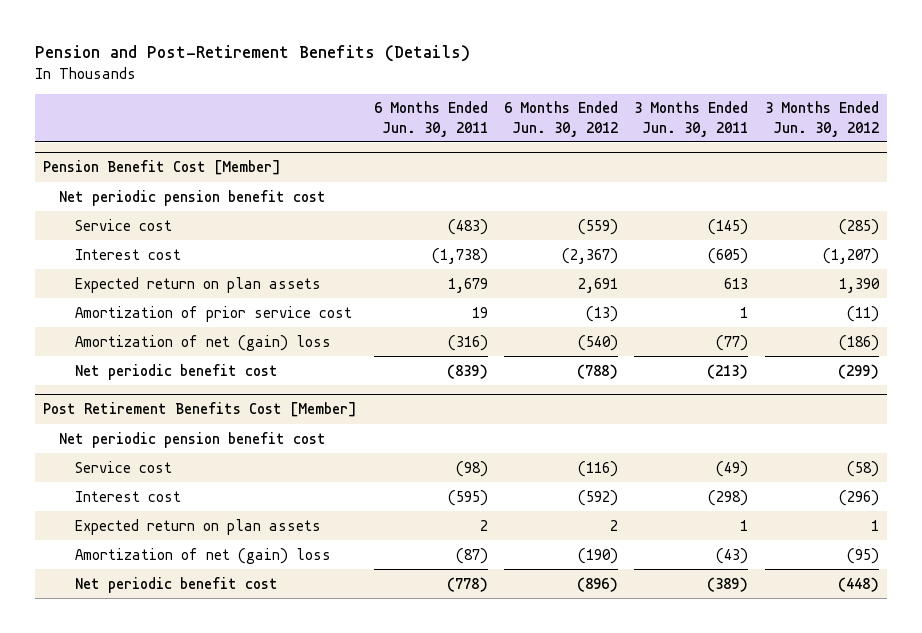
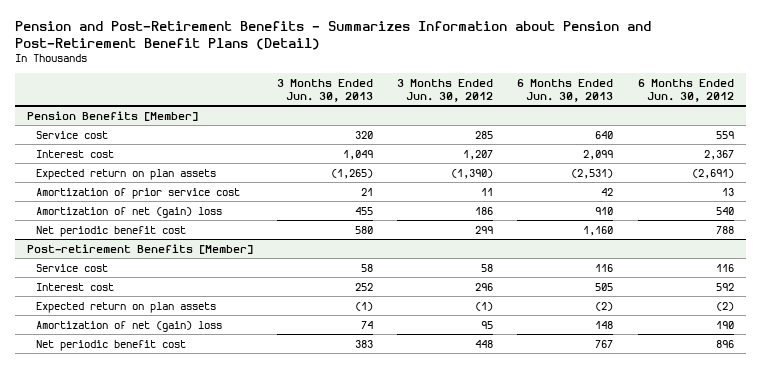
[35,45,471,63] Pension and Post-Retirement Benefits (Details) -> [14,21,651,50] Pension and Post-Retirement Benefits - Summarizes Information about Pension and Post-Retirement Benefit Plans (Detail)
[373,101,488,137] 6 Months Ended Jun. 30, 2011 -> none
[634,101,749,137] 3 Months Ended Jun. 30, 2011 -> none
none -> [276,78,373,102] 3 Months Ended Jun. 30, 2013
none -> [517,78,614,102] 6 Months Ended Jun. 30, 2013
[59,189,327,206] Net periodic pension benefit cost -> none
[59,431,327,448] Net periodic pension benefit cost -> none
[43,160,282,176] Pension Benefit Cost [Member] -> [26,110,198,121] Pension Benefits [Member]
[578,218,619,235] (559) -> [715,130,734,139] 559
[838,218,879,235] (285) -> [475,130,494,139] 285
[562,247,619,264] (2,367) -> [703,149,734,160] 2,367
[822,247,879,264] (1,207) -> [463,149,494,160] 1,207
[578,277,619,293] 2,691 -> [691,168,734,179] (2,691)
[838,277,880,293] 1,390 -> [451,168,494,179] (1,390)
[586,305,619,322] (13) -> [721,187,734,196] 13
[846,305,879,322] (11) -> [481,187,494,196] 11
[578,334,619,351] (540) -> [715,206,734,215] 540
[838,334,879,351] (186) -> [475,206,494,215] 186
[577,363,619,379] (788) -> [715,225,734,234] 788
[837,363,879,379] (299) -> [475,225,494,234] 299
[43,402,358,418] Post Retirement Benefits Cost [Member] -> [26,243,253,254] Post-retirement Benefits [Member]
[578,460,619,477] (116) -> [715,263,734,272] 116
[846,460,879,477] (58) -> [481,263,494,272] 58
[578,489,619,506] (592) -> [715,282,734,291] 592
[838,489,879,506] (296) -> [475,282,494,291] 296
[610,519,619,531] 2 -> [715,301,734,311] (2)
[870,519,879,531] 1 -> [475,301,494,311] (1)
[578,547,619,564] (190) -> [715,320,734,329] 190
[846,547,879,564] (95) -> [481,320,494,329] 95
[577,576,619,592] (896) -> [715,339,734,348] 896
[837,576,879,592] (448) -> [475,339,494,348] 448

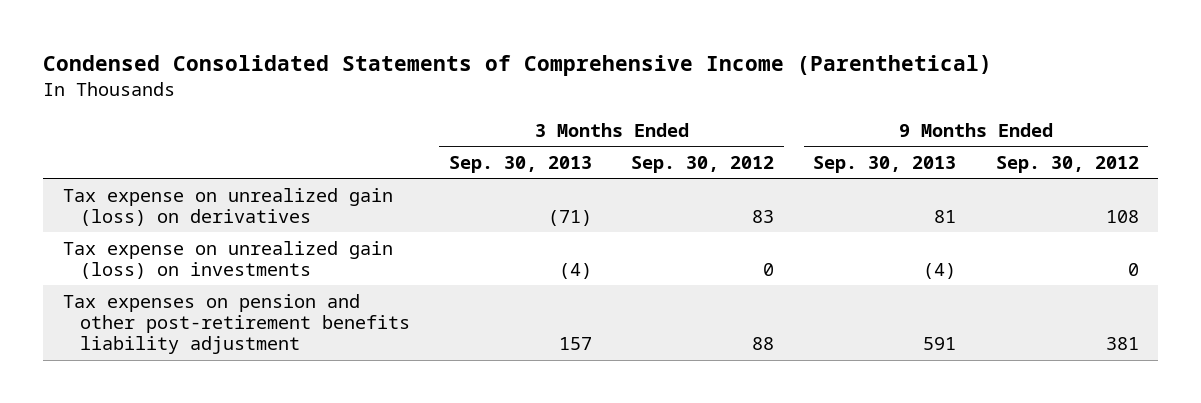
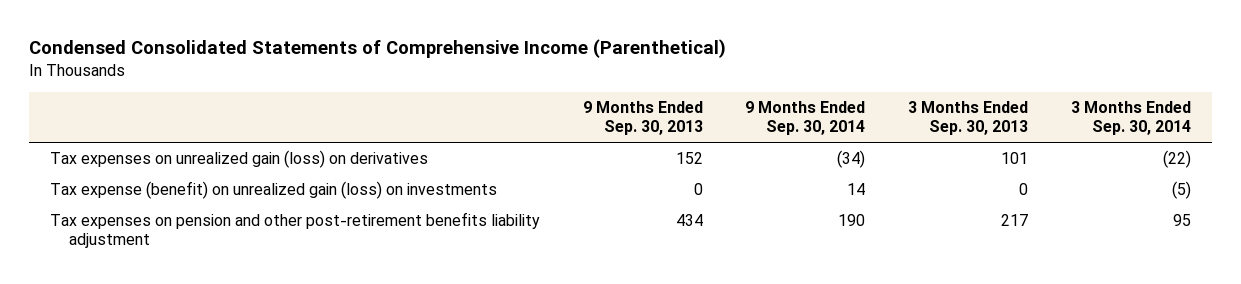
[631,155,775,173] Sep. 30, 2012 -> none
[995,155,1139,173] Sep. 30, 2012 -> none
none -> [745,101,866,136] 9 Months Ended Sep. 30, 2014
none -> [1070,101,1191,136] 3 Months Ended Sep. 30, 2014
[62,187,393,227] Tax expense on unrealized gain (loss) on derivatives -> [50,150,429,169] Tax expenses on unrealized gain (loss) on derivatives
[547,210,592,227] (71) -> [1000,152,1028,165] 101
[934,210,957,224] 81 -> [675,152,703,165] 152
[62,240,393,280] Tax expense on unrealized gain (loss) on investments -> [50,181,498,200] Tax expense (benefit) on unrealized gain (loss) on investments
[558,263,592,280] (4) -> [1018,183,1028,196] 0
[923,263,957,280] (4) -> [693,183,703,196] 0
[558,337,592,351] 157 -> [1000,214,1028,227] 217
[923,337,957,351] 591 -> [675,214,703,227] 434

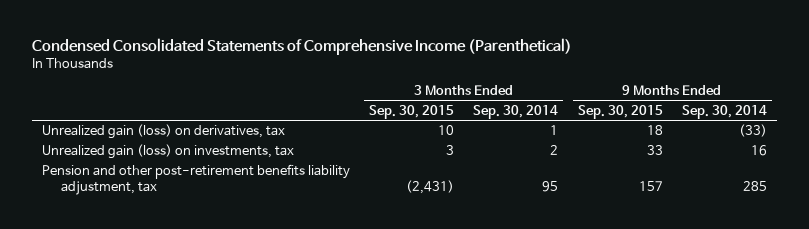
[582,101,703,136] 9 Months Ended Sep. 30, 2013 -> none
[907,101,1028,136] 3 Months Ended Sep. 30, 2013 -> none
none -> [369,104,455,119] Sep. 30, 2015
none -> [577,104,663,119] Sep. 30, 2015
[50,150,429,169] Tax expenses on unrealized gain (loss) on derivatives -> [41,124,285,140] Unrealized gain (loss) on derivatives, tax
[837,150,866,169] (34) -> [739,124,768,138] (33)
[1162,150,1191,169] (22) -> [550,125,559,136] 1
[50,181,498,200] Tax expense (benefit) on unrealized gain (loss) on investments -> [41,144,294,160] Unrealized gain (loss) on investments, tax
[847,183,866,196] 14 -> [751,145,768,157] 16
[1171,181,1191,200] (5) -> [550,145,559,156] 2
[50,212,541,249] Tax expenses on pension and other post-retirement benefits liability adjustment -> [41,164,350,196] Pension and other post-retirement benefits liability adjustment, tax
[838,214,866,227] 190 -> [743,181,768,192] 285

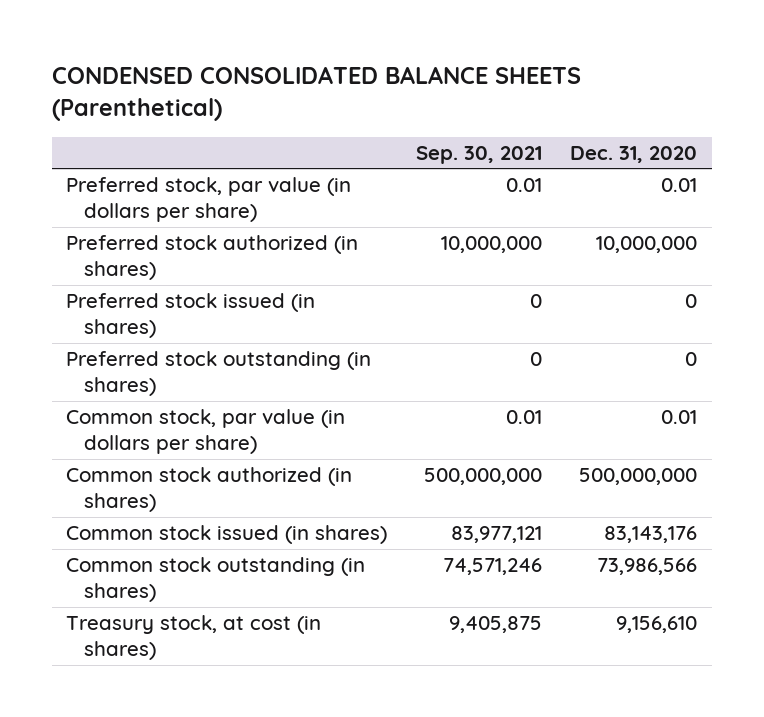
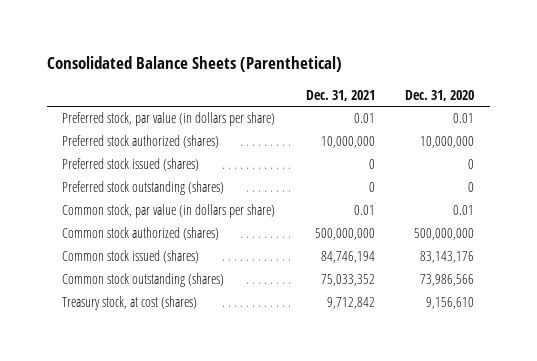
[52,66,582,122] CONDENSED CONSOLIDATED BALANCE SHEETS (Parenthetical) -> [47,56,343,73] Consolidated Balance Sheets (Parenthetical)
[415,145,542,164] Sep. 30, 2021 -> none
none -> [305,89,375,101] Dec. 31, 2021
[66,235,359,281] Preferred stock authorized (in shares) -> [62,135,220,149] Preferred stock authorized (shares)
[66,293,316,339] Preferred stock issued (in shares) -> [62,158,200,172] Preferred stock issued (shares)
[66,351,372,397] Preferred stock outstanding (in shares) -> [62,181,225,196] Preferred stock outstanding (shares)
[66,467,353,513] Common stock authorized (in shares) -> [62,227,220,241] Common stock authorized (shares)
[66,525,388,545] Common stock issued (in shares) -> [62,250,200,264] Common stock issued (shares)
[66,557,366,603] Common stock outstanding (in shares) -> [62,273,225,288] Common stock outstanding (shares)
[66,615,322,661] Treasury stock, at cost (in shares) -> [62,296,198,311] Treasury stock, at cost (shares)

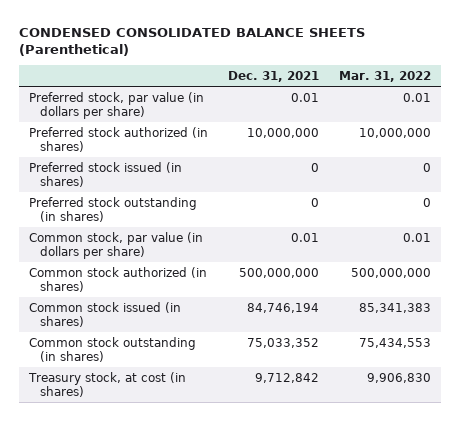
[47,56,343,73] Consolidated Balance Sheets (Parenthetical) -> [19,27,366,57] CONDENSED CONSOLIDATED BALANCE SHEETS (Parenthetical)
[405,89,475,101] Dec. 31, 2020 -> none
none -> [339,71,432,83] Mar. 31, 2022
[62,135,220,149] Preferred stock authorized (shares) -> [29,126,209,152] Preferred stock authorized (in shares)
[62,158,200,172] Preferred stock issued (shares) -> [29,161,183,187] Preferred stock issued (in shares)
[62,181,225,196] Preferred stock outstanding (shares) -> [29,196,198,222] Preferred stock outstanding (in shares)
[62,227,220,241] Common stock authorized (shares) -> [29,266,208,292] Common stock authorized (in shares)
[62,250,200,264] Common stock issued (shares) -> [29,301,182,327] Common stock issued (in shares)
[62,273,225,288] Common stock outstanding (shares) -> [29,336,197,362] Common stock outstanding (in shares)
[62,296,198,311] Treasury stock, at cost (shares) -> [28,371,187,397] Treasury stock, at cost (in shares)

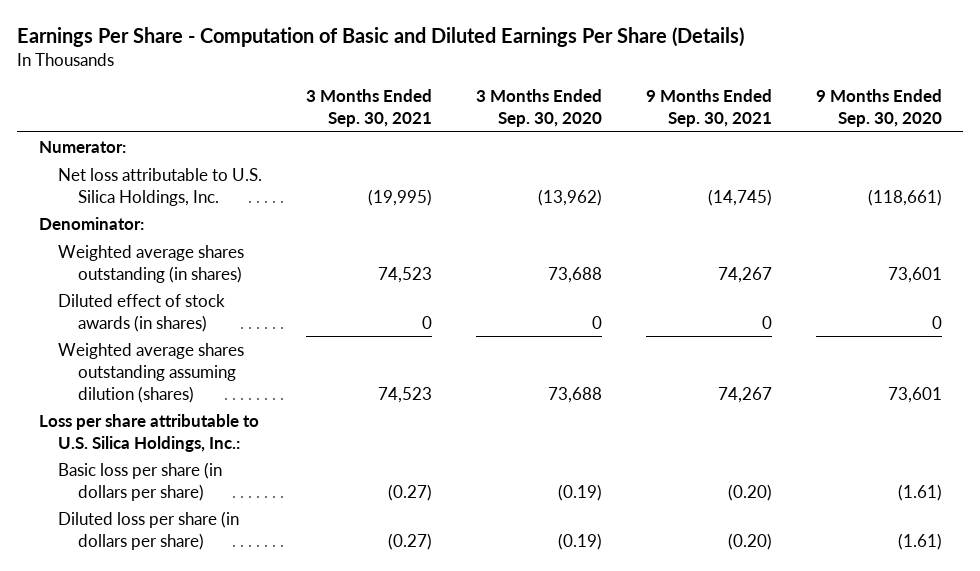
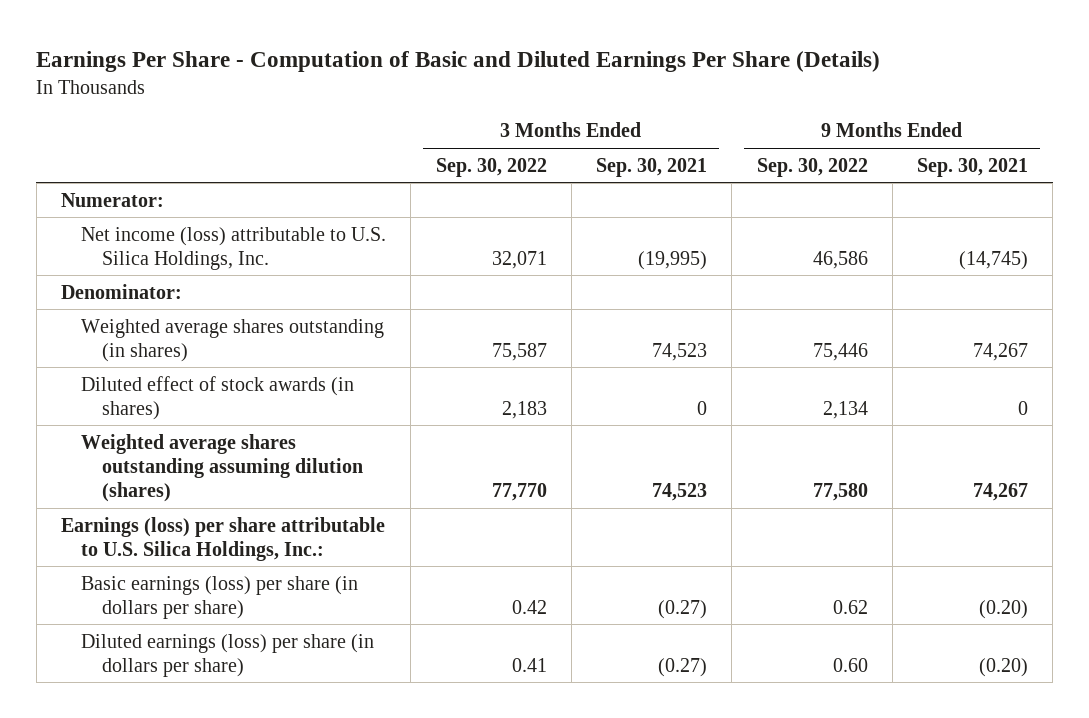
[475,89,602,128] 3 Months Ended Sep. 30, 2020 -> none
[815,89,942,128] 9 Months Ended Sep. 30, 2020 -> none
none -> [435,157,547,177] Sep. 30, 2022
none -> [756,157,868,177] Sep. 30, 2022
[58,167,263,206] Net loss attributable to U.S. Silica Holdings, Inc. -> [81,226,387,270] Net income (loss) attributable to U.S. Silica Holdings, Inc.
[38,413,259,452] Loss per share attributable to U.S. Silica Holdings, Inc.: -> [60,516,385,561] Earnings (loss) per share attributable to U.S. Silica Holdings, Inc.:
[58,461,223,501] Basic loss per share (in dollars per share) -> [81,575,359,619] Basic earnings (loss) per share (in dollars per share)
[58,510,240,550] Diluted loss per share (in dollars per share) -> [81,633,375,677] Diluted earnings (loss) per share (in dollars per share)

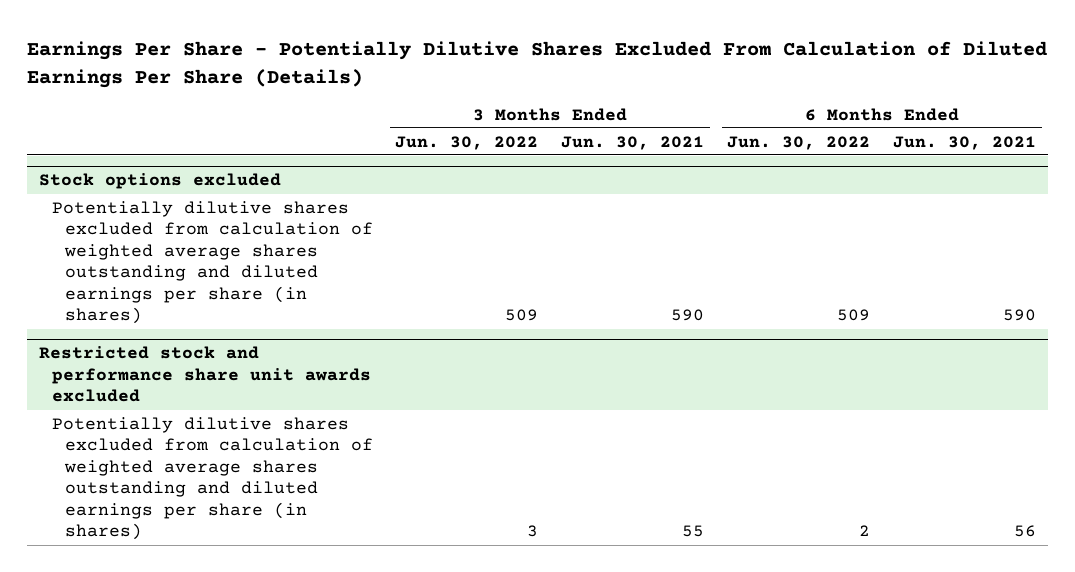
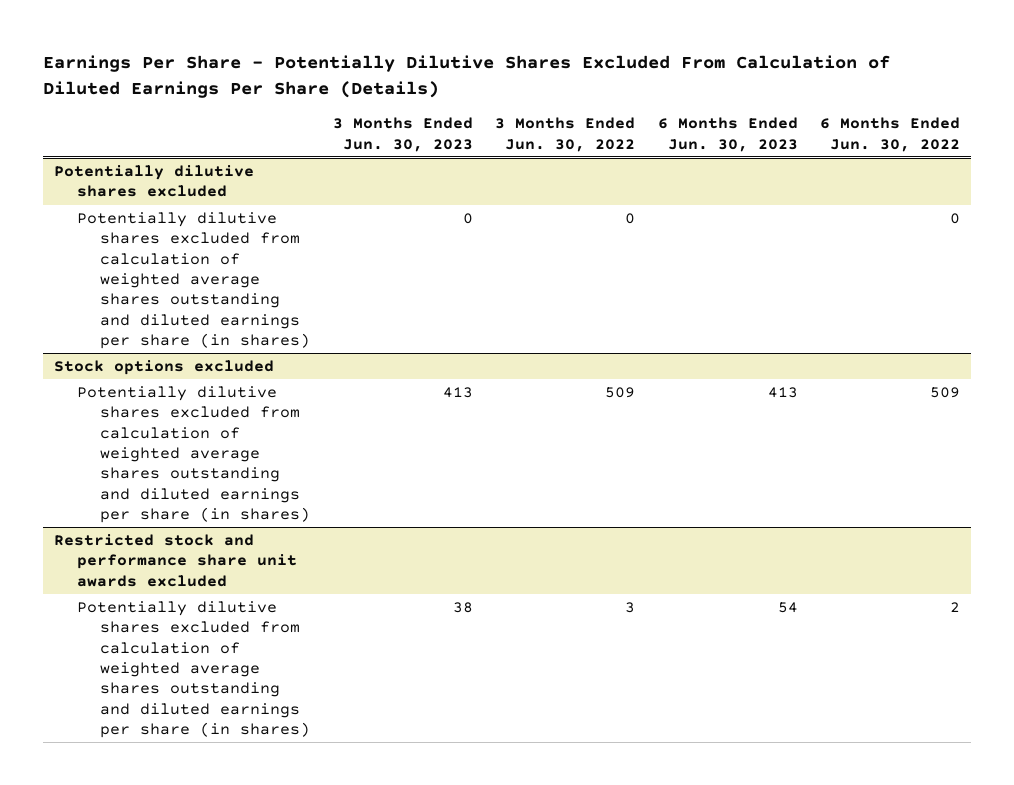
[561,135,705,150] Jun. 30, 2021 -> none
[893,135,1037,150] Jun. 30, 2021 -> none
none -> [332,117,473,152] 3 Months Ended Jun. 30, 2023
none -> [657,117,798,152] 6 Months Ended Jun. 30, 2023
none -> [54,164,255,198] Potentially dilutive shares excluded
none -> [77,211,311,350] Potentially dilutive shares excluded from calculation of weighted average shares outstanding and diluted earnings per share (in shares)

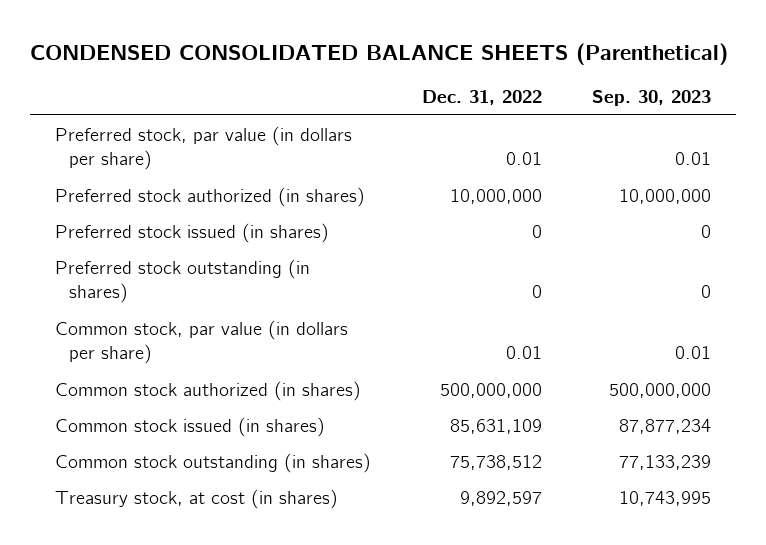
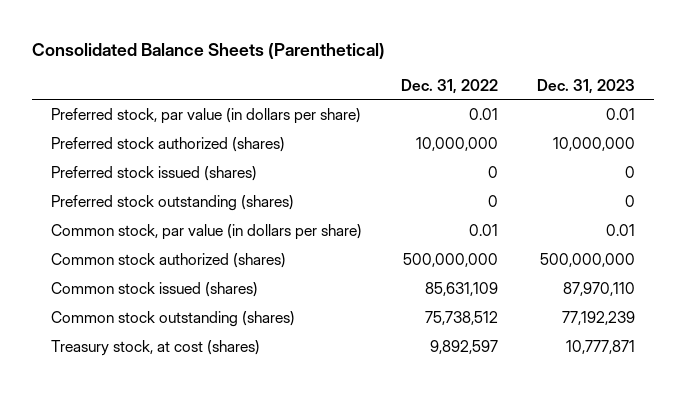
[30,42,729,65] CONDENSED CONSOLIDATED BALANCE SHEETS (Parenthetical) -> [31,42,385,59] Consolidated Balance Sheets (Parenthetical)
[591,90,711,107] Sep. 30, 2023 -> none
none -> [536,78,635,94] Dec. 31, 2023
[55,186,366,207] Preferred stock authorized (in shares) -> [51,136,286,152] Preferred stock authorized (shares)
[55,222,330,243] Preferred stock issued (in shares) -> [51,165,258,181] Preferred stock issued (shares)
[55,258,311,303] Preferred stock outstanding (in shares) -> [51,194,295,211] Preferred stock outstanding (shares)
[55,380,362,401] Common stock authorized (in shares) -> [51,252,287,268] Common stock authorized (shares)
[55,416,326,437] Common stock issued (in shares) -> [51,281,259,297] Common stock issued (shares)
[55,452,372,473] Common stock outstanding (in shares) -> [51,310,296,327] Common stock outstanding (shares)
[55,488,339,509] Treasury stock, at cost (in shares) -> [51,339,261,356] Treasury stock, at cost (shares)

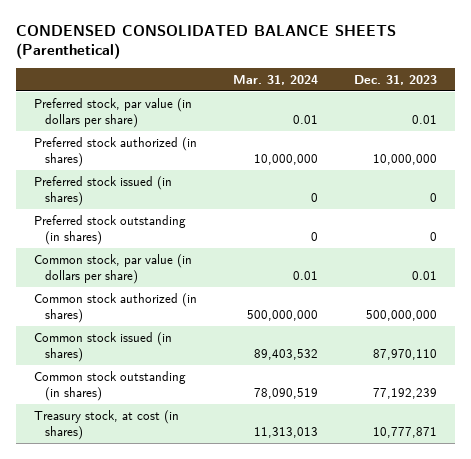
[31,42,385,59] Consolidated Balance Sheets (Parenthetical) -> [16,24,397,60] CONDENSED CONSOLIDATED BALANCE SHEETS (Parenthetical)
[400,78,498,94] Dec. 31, 2022 -> none
none -> [233,74,319,85] Mar. 31, 2024
[51,136,286,152] Preferred stock authorized (shares) -> [34,136,198,167] Preferred stock authorized (in shares)
[51,165,258,181] Preferred stock issued (shares) -> [34,175,173,206] Preferred stock issued (in shares)
[51,194,295,211] Preferred stock outstanding (shares) -> [34,214,187,245] Preferred stock outstanding (in shares)
[51,252,287,268] Common stock authorized (shares) -> [34,292,198,323] Common stock authorized (in shares)
[51,281,259,297] Common stock issued (shares) -> [34,331,173,362] Common stock issued (in shares)
[51,310,296,327] Common stock outstanding (shares) -> [34,370,187,401] Common stock outstanding (in shares)
[51,339,261,356] Treasury stock, at cost (shares) -> [34,409,180,440] Treasury stock, at cost (in shares)

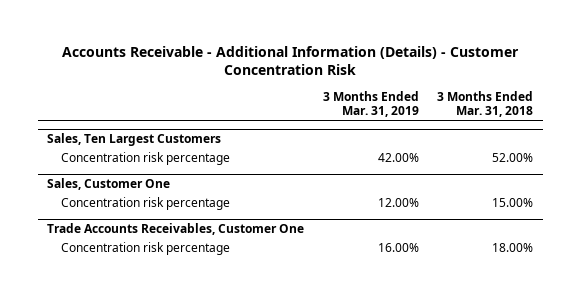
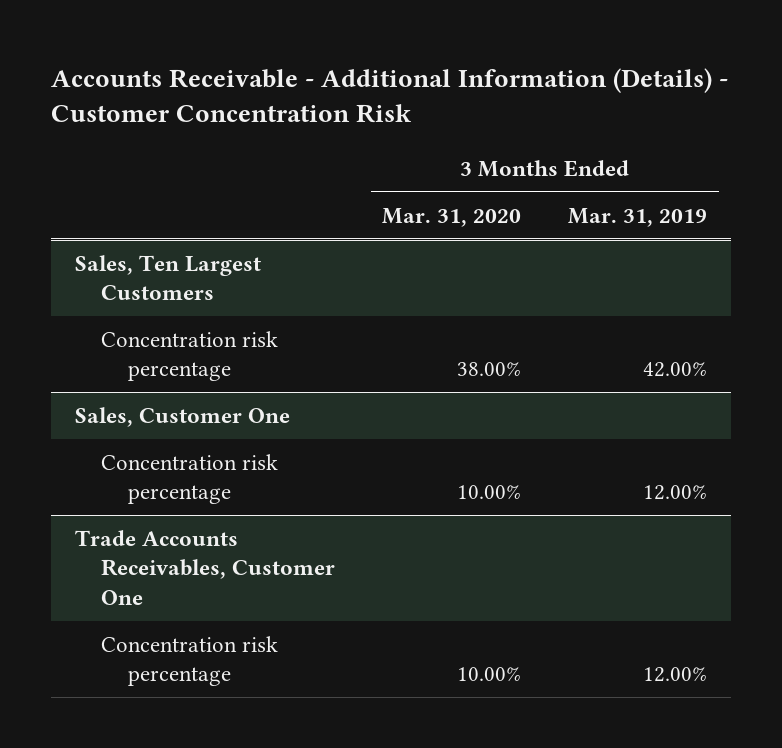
[437,91,534,118] 3 Months Ended Mar. 31, 2018 -> none
none -> [382,207,522,227] Mar. 31, 2020
[377,242,419,252] 16.00% -> [643,667,708,683] 12.00%

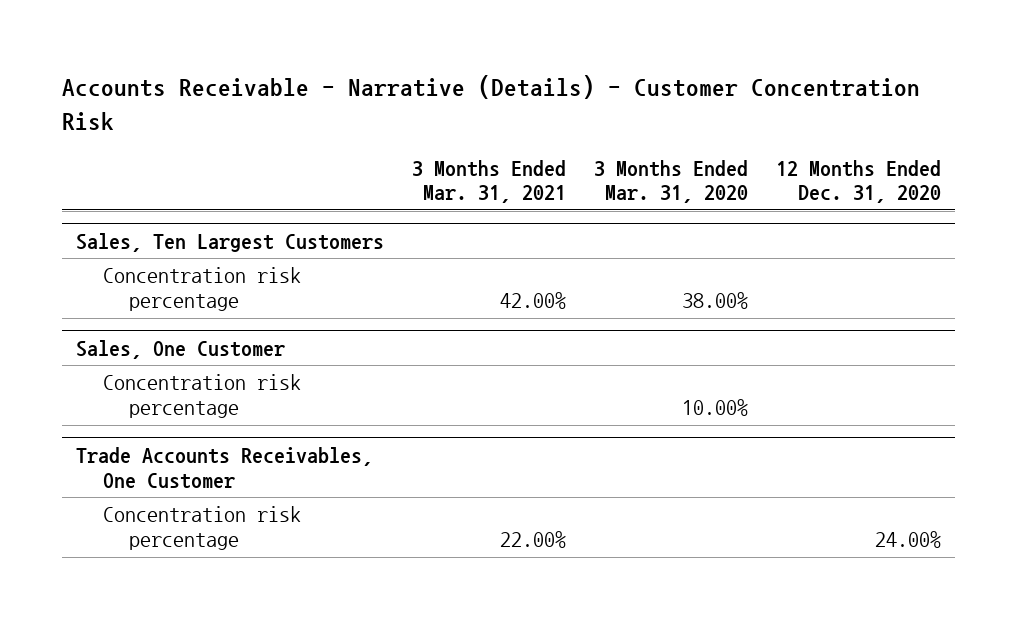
[51,67,729,123] Accounts Receivable - Additional Information (Details) - Customer Concentration Risk -> [61,75,920,130] Accounts Receivable - Narrative (Details) - Customer Concentration Risk
[568,207,708,227] Mar. 31, 2019 -> none
none -> [411,159,566,204] 3 Months Ended Mar. 31, 2021
none -> [776,159,942,204] 12 Months Ended Dec. 31, 2020
[101,453,279,505] Concentration risk percentage -> none
[74,529,336,605] Trade Accounts Receivables, Customer One -> none
[74,406,290,427] Sales, Customer One -> [75,339,285,359] Sales, One Customer
none -> [75,446,373,489] Trade Accounts Receivables, One Customer
none -> [102,506,301,551] Concentration risk percentage

